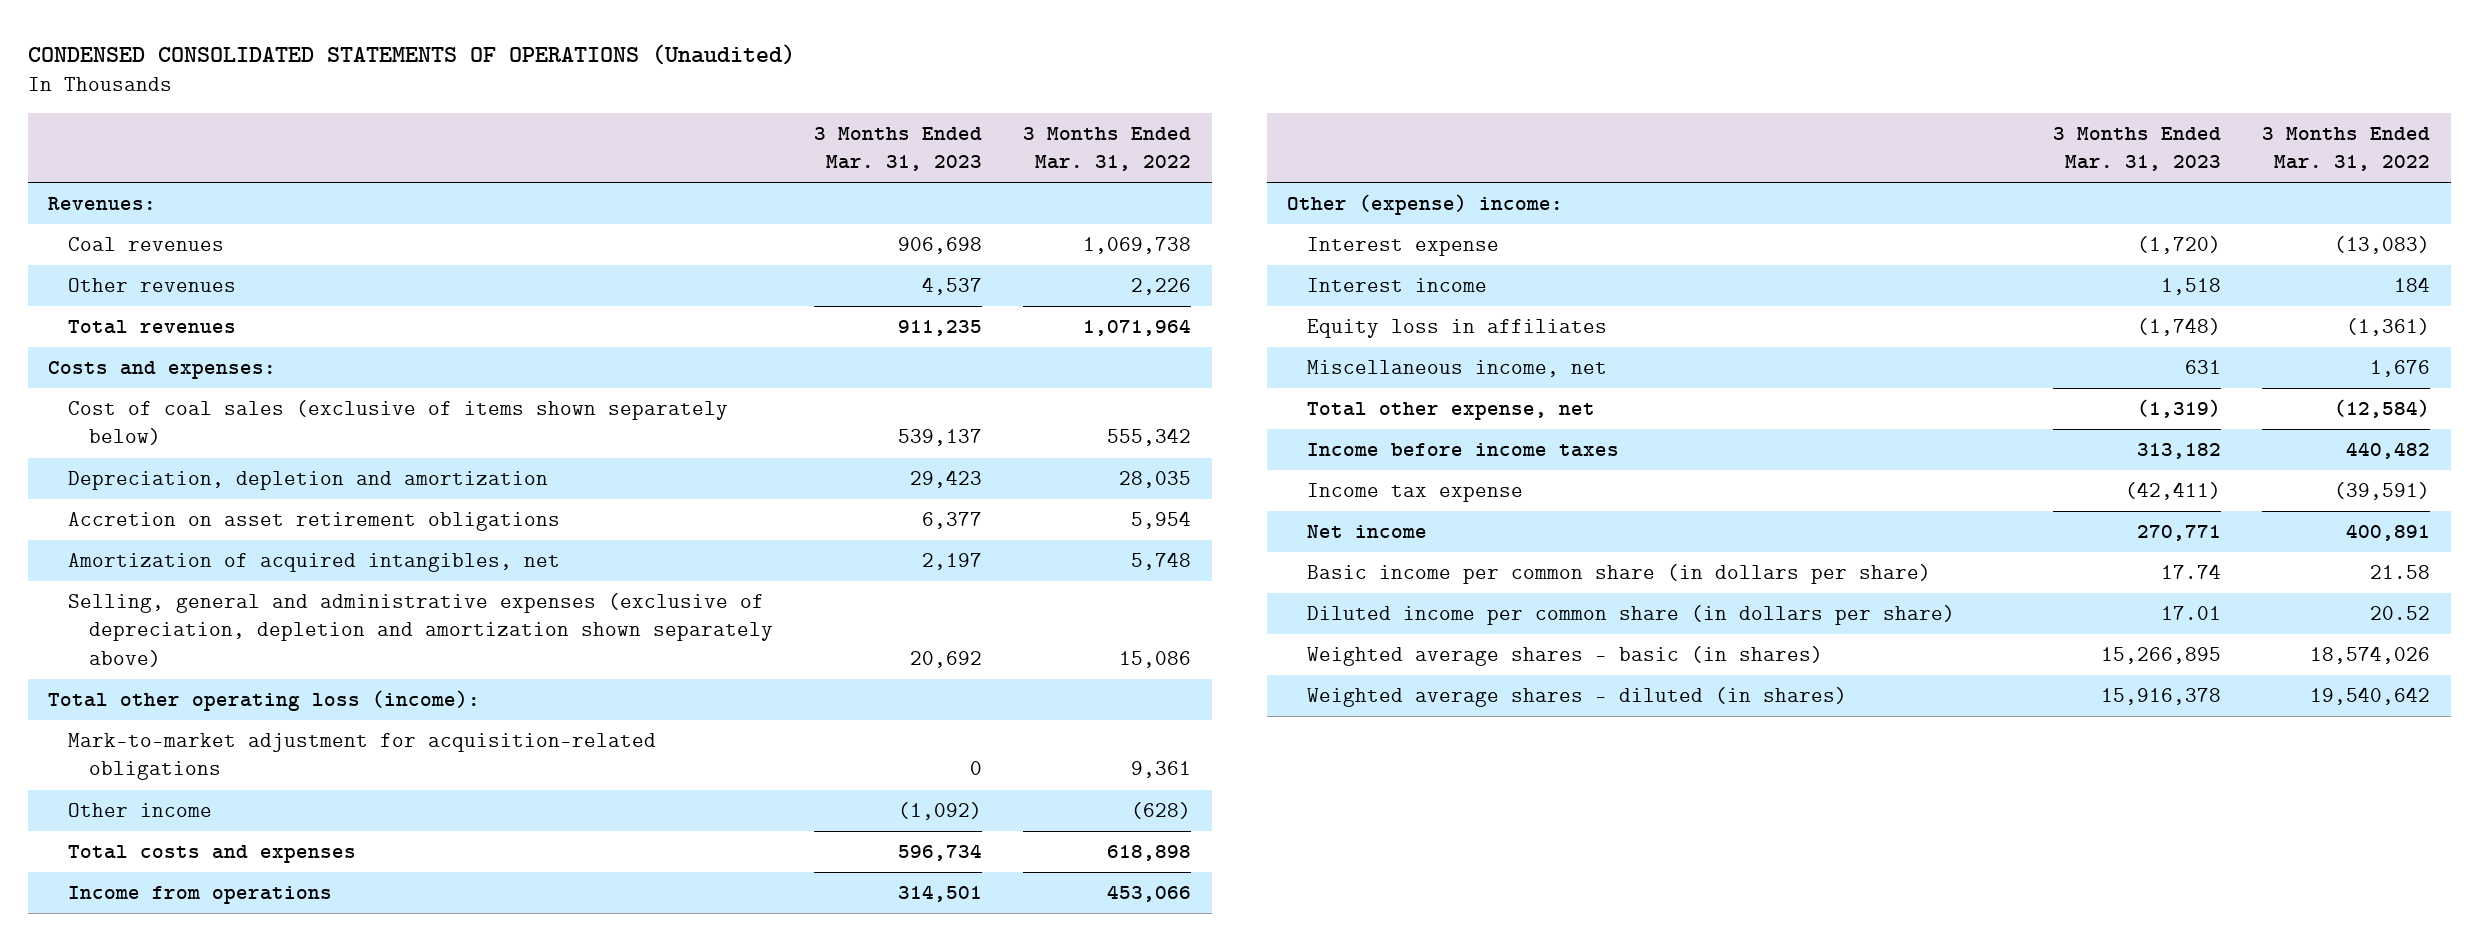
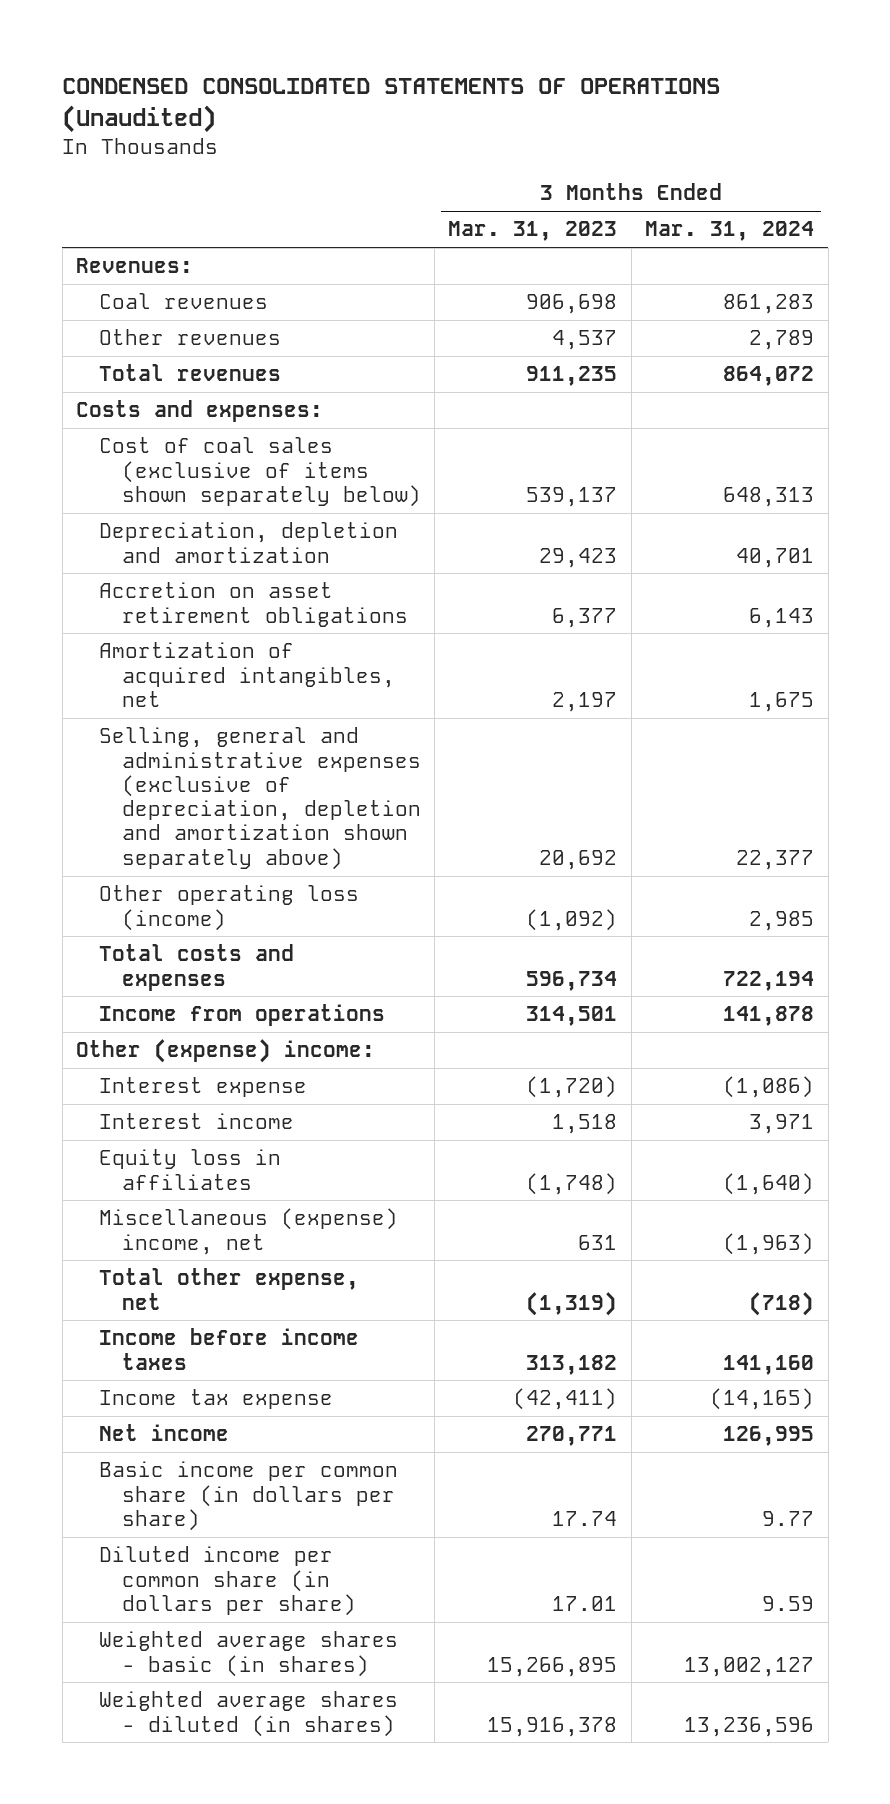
[1023,127,1192,172] 3 Months Ended Mar. 31, 2022 -> none
none -> [645,221,815,242] Mar. 31, 2024
[48,690,481,712] Total other operating loss (income): -> none
[68,733,657,781] Mark-to-market adjustment for acquisition-related obligations -> none
[68,803,213,818] Other income -> [98,885,359,931] Other operating loss (income)
[1307,360,1608,378] Miscellaneous income, net -> [98,1208,398,1255] Miscellaneous (expense) income, net

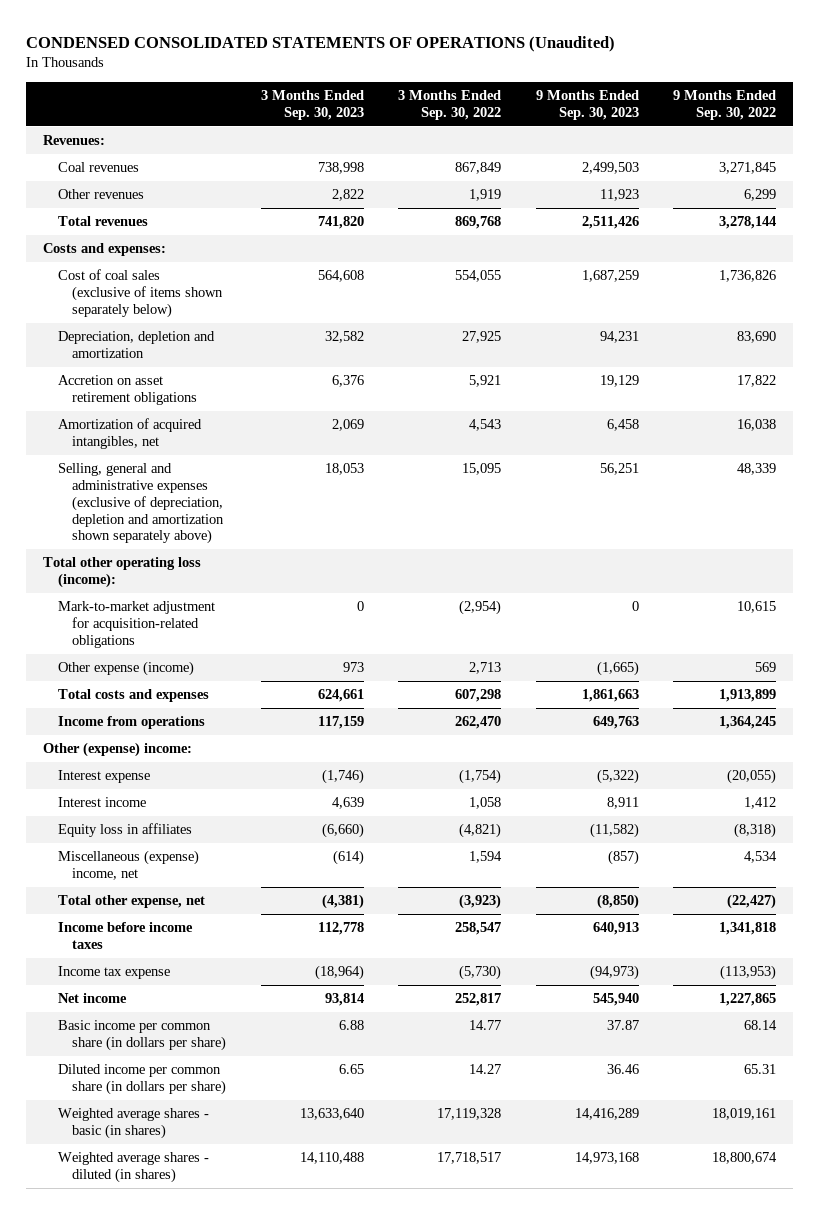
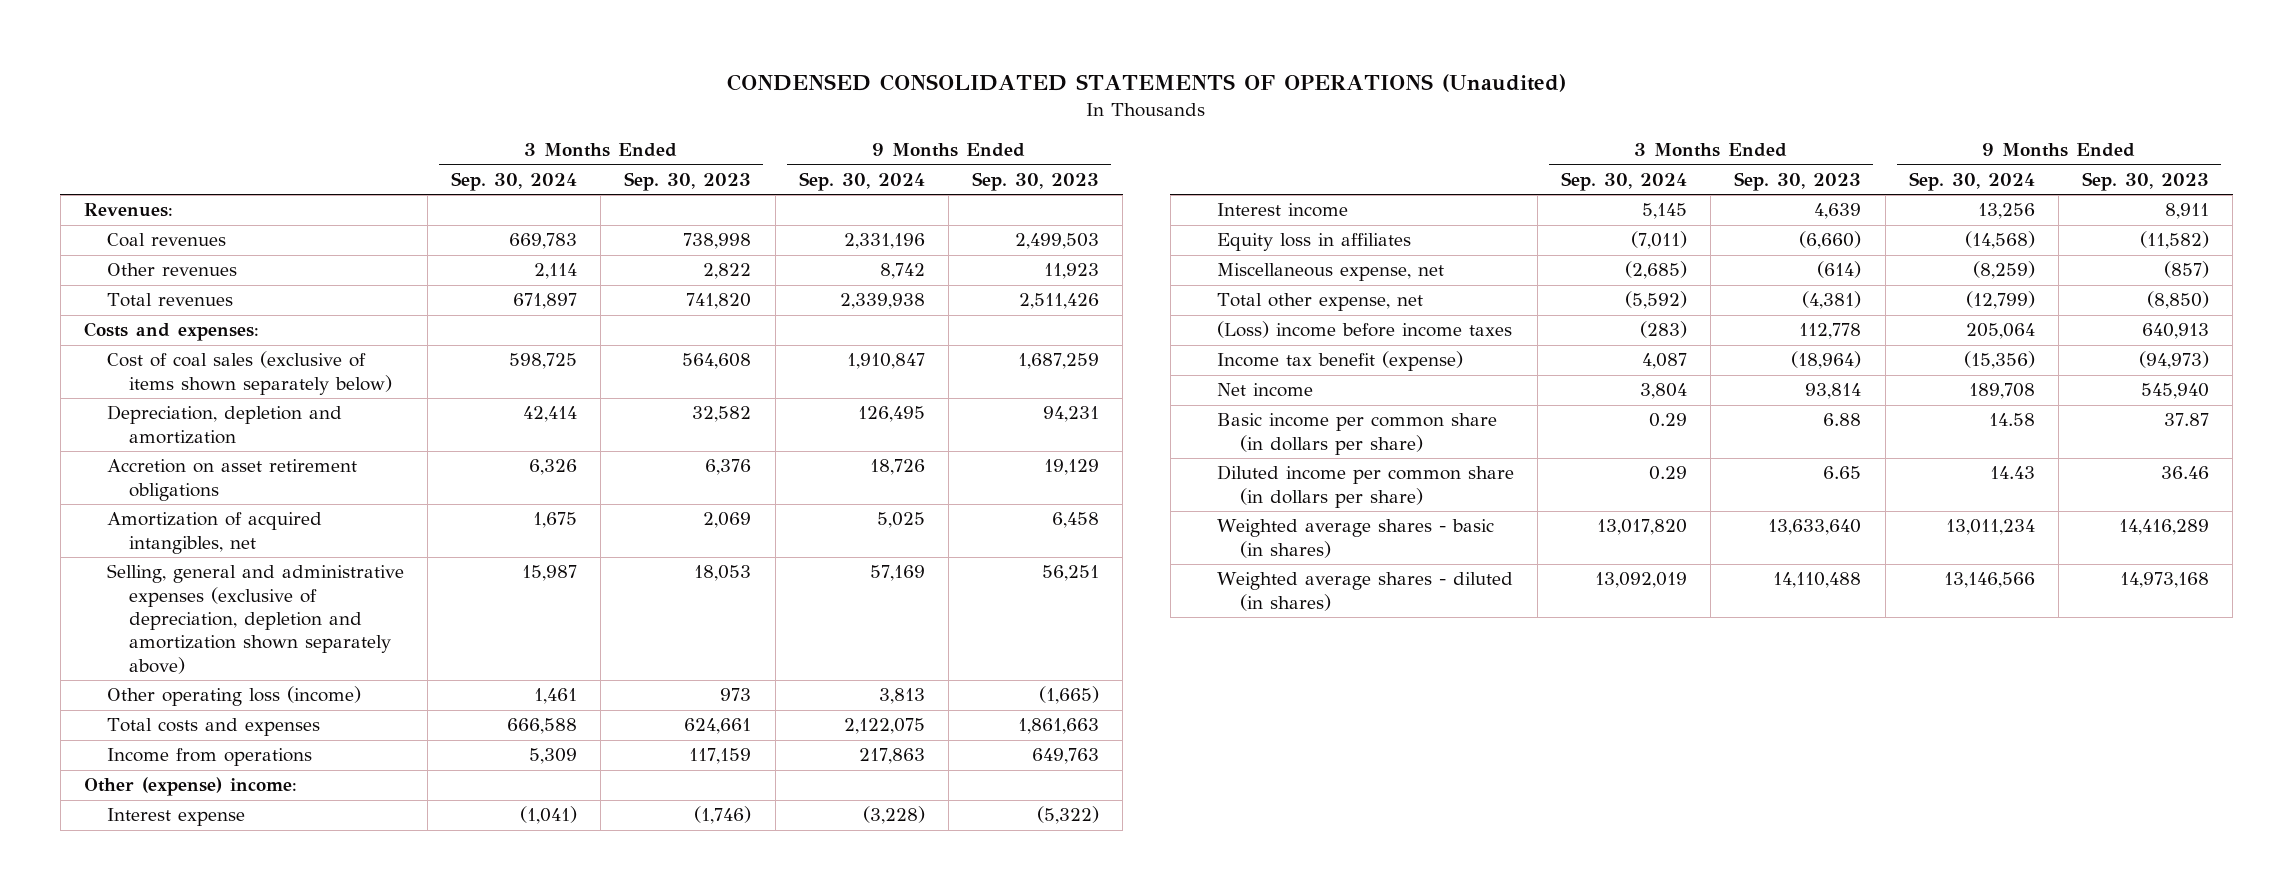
[398,89,502,120] 3 Months Ended Sep. 30, 2022 -> none
[673,89,777,120] 9 Months Ended Sep. 30, 2022 -> none
none -> [451,171,578,191] Sep. 30, 2024
none -> [798,171,925,191] Sep. 30, 2024
[42,557,201,589] Total other operating loss (income): -> none
[57,601,215,648] Mark-to-market adjustment for acquisition-related obligations -> none
[57,661,194,677] Other expense (income) -> [106,686,361,707] Other operating loss (income)
[57,850,199,881] Miscellaneous (expense) income, net -> [1216,263,1444,282] Miscellaneous expense, net
[57,922,193,950] Income before income taxes -> [1216,321,1512,339] (Loss) income before income taxes
[57,966,170,980] Income tax expense -> [1216,351,1463,372] Income tax benefit (expense)

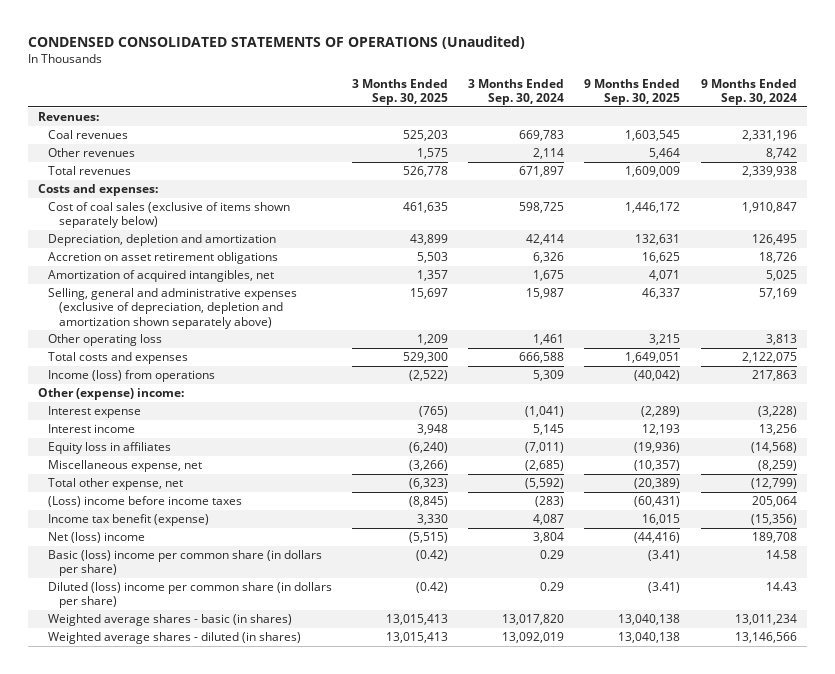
[624,171,752,191] Sep. 30, 2023 -> none
[972,171,1100,191] Sep. 30, 2023 -> none
none -> [352,78,449,106] 3 Months Ended Sep. 30, 2025
none -> [584,78,681,106] 9 Months Ended Sep. 30, 2025
[106,686,361,707] Other operating loss (income) -> [48,334,163,347] Other operating loss
[106,748,312,767] Income from operations -> [48,370,216,383] Income (loss) from operations
[1216,383,1313,398] Net income -> [48,532,146,544] Net (loss) income
[1216,413,1497,455] Basic income per common share (in dollars per share) -> [48,550,323,577] Basic (loss) income per common share (in dollars per share)
[1216,465,1514,508] Diluted income per common share (in dollars per share) -> [48,582,333,609] Diluted (loss) income per common share (in dollars per share)

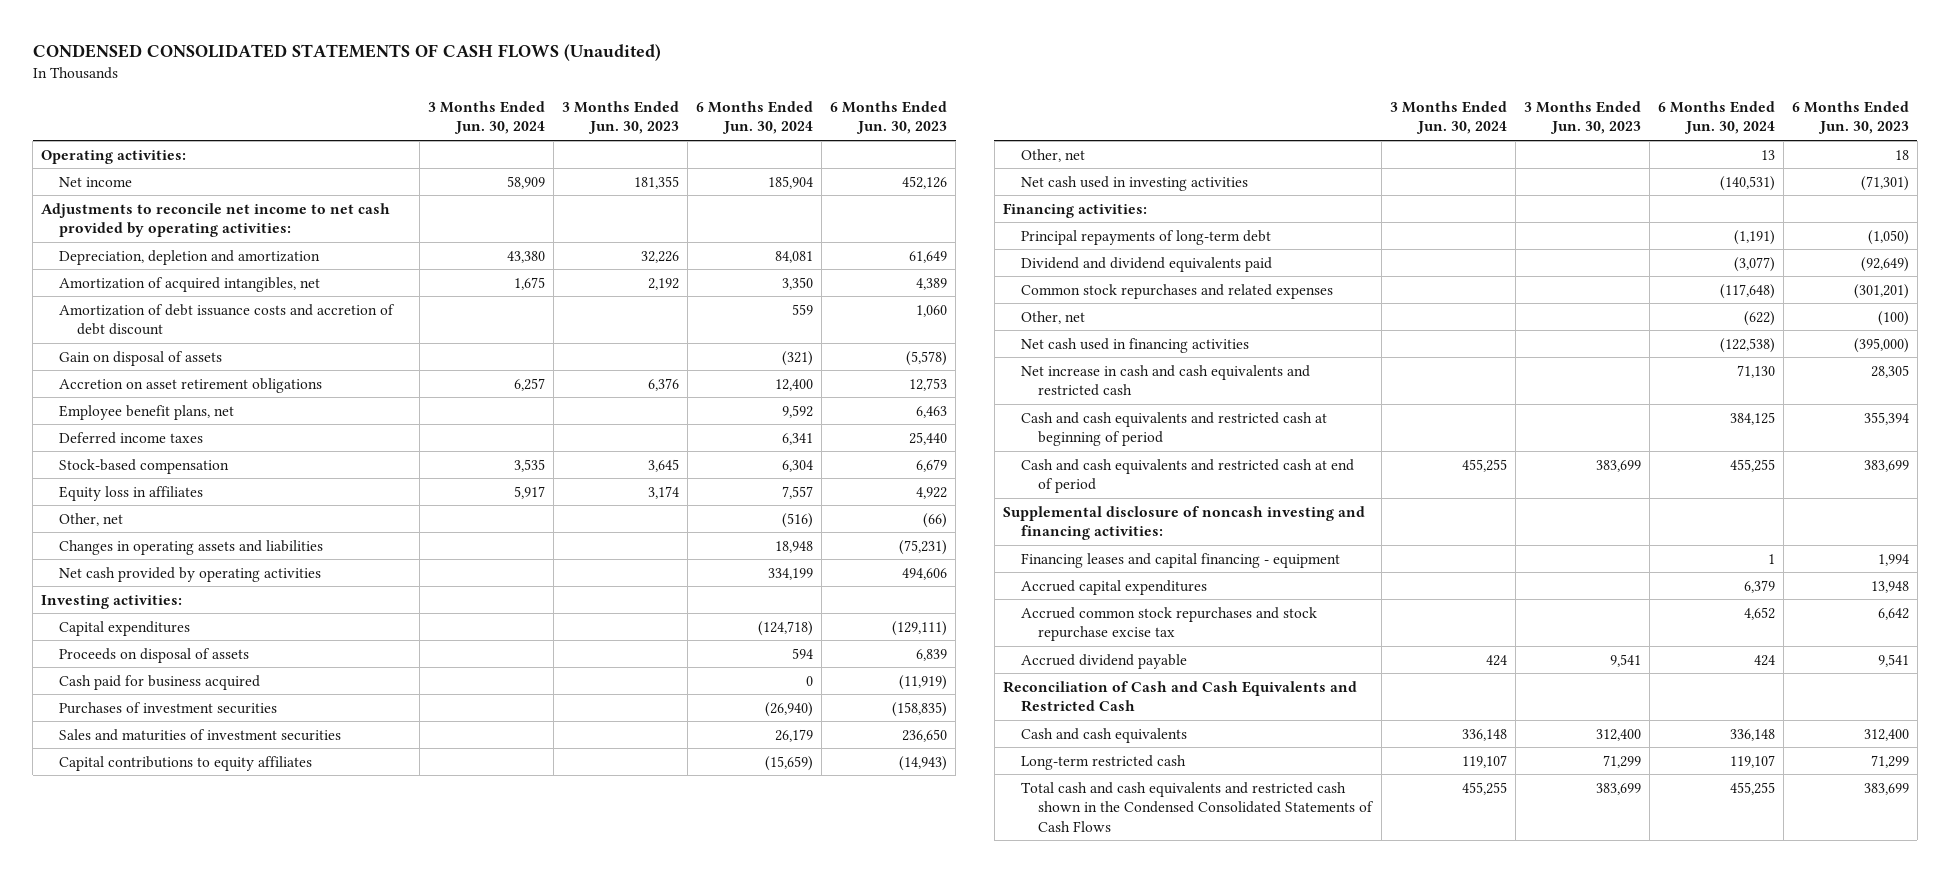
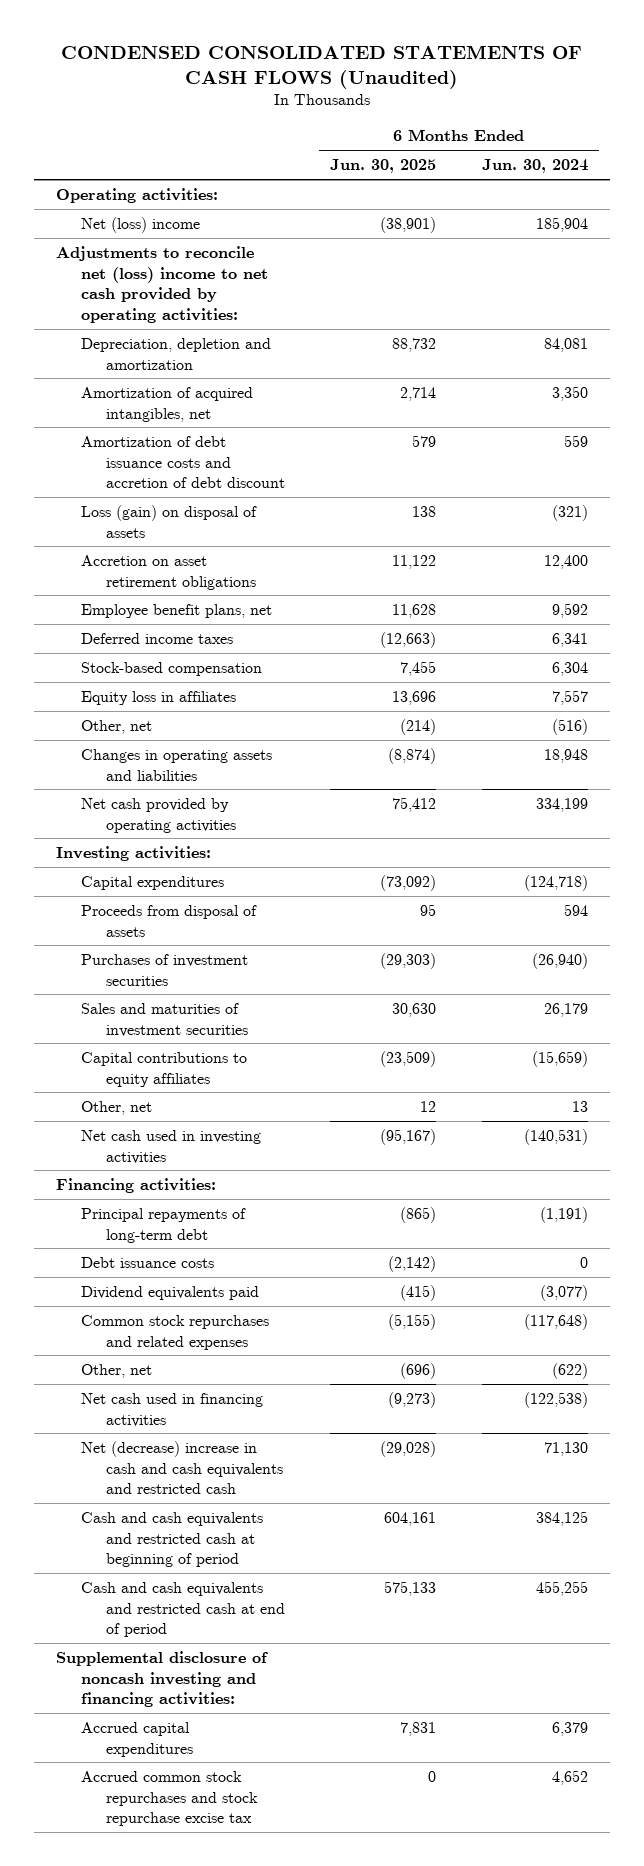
[427,100,545,135] 3 Months Ended Jun. 30, 2024 -> none
[562,100,680,135] 3 Months Ended Jun. 30, 2023 -> none
[830,100,948,135] 6 Months Ended Jun. 30, 2023 -> none
none -> [330,159,437,174] Jun. 30, 2025
[59,176,133,187] Net income -> [81,216,201,233] Net (loss) income
[41,202,391,238] Adjustments to reconcile net income to net cash provided by operating activities: -> [56,245,269,323] Adjustments to reconcile net (loss) income to net cash provided by operating activities:
[59,350,223,366] Gain on disposal of assets -> [81,504,258,538] Loss (gain) on disposal of assets
[59,674,261,690] Cash paid for business acquired -> none
[59,647,250,663] Proceeds on disposal of assets -> [81,904,258,937] Proceeds from disposal of assets
none -> [81,1256,215,1268] Debt issuance costs
[1020,256,1272,272] Dividend and dividend equivalents paid -> [81,1285,260,1300] Dividend equivalents paid
[1020,364,1310,397] Net increase in cash and cash equivalents and restricted cash -> [81,1440,283,1495] Net (decrease) increase in cash and cash equivalents and restricted cash
[1020,552,1340,568] Financing leases and capital financing - equipment -> none
[1020,653,1187,669] Accrued dividend payable -> none
[1003,680,1358,713] Reconciliation of Cash and Cash Equivalents and Restricted Cash -> none
[1020,727,1187,743] Cash and cash equivalents -> none
[1020,754,1186,770] Long-term restricted cash -> none
[1020,781,1375,832] Total cash and cash equivalents and restricted cash shown in the Condensed Consolidated Statements of Cash Flows -> none

